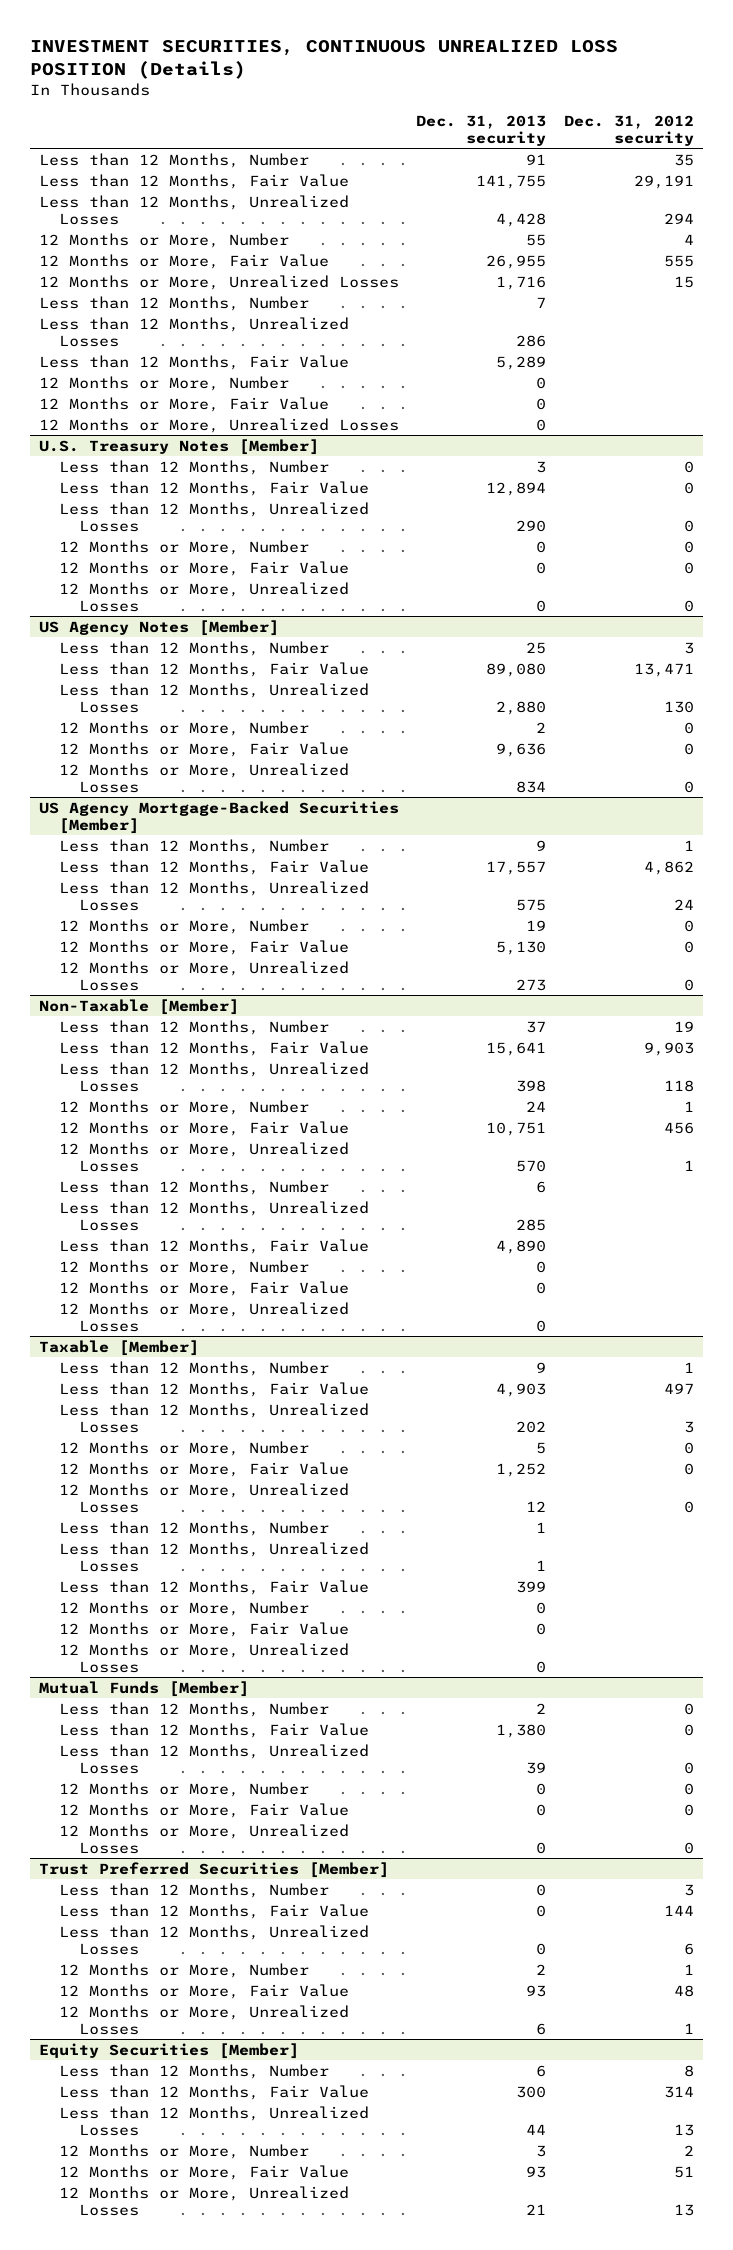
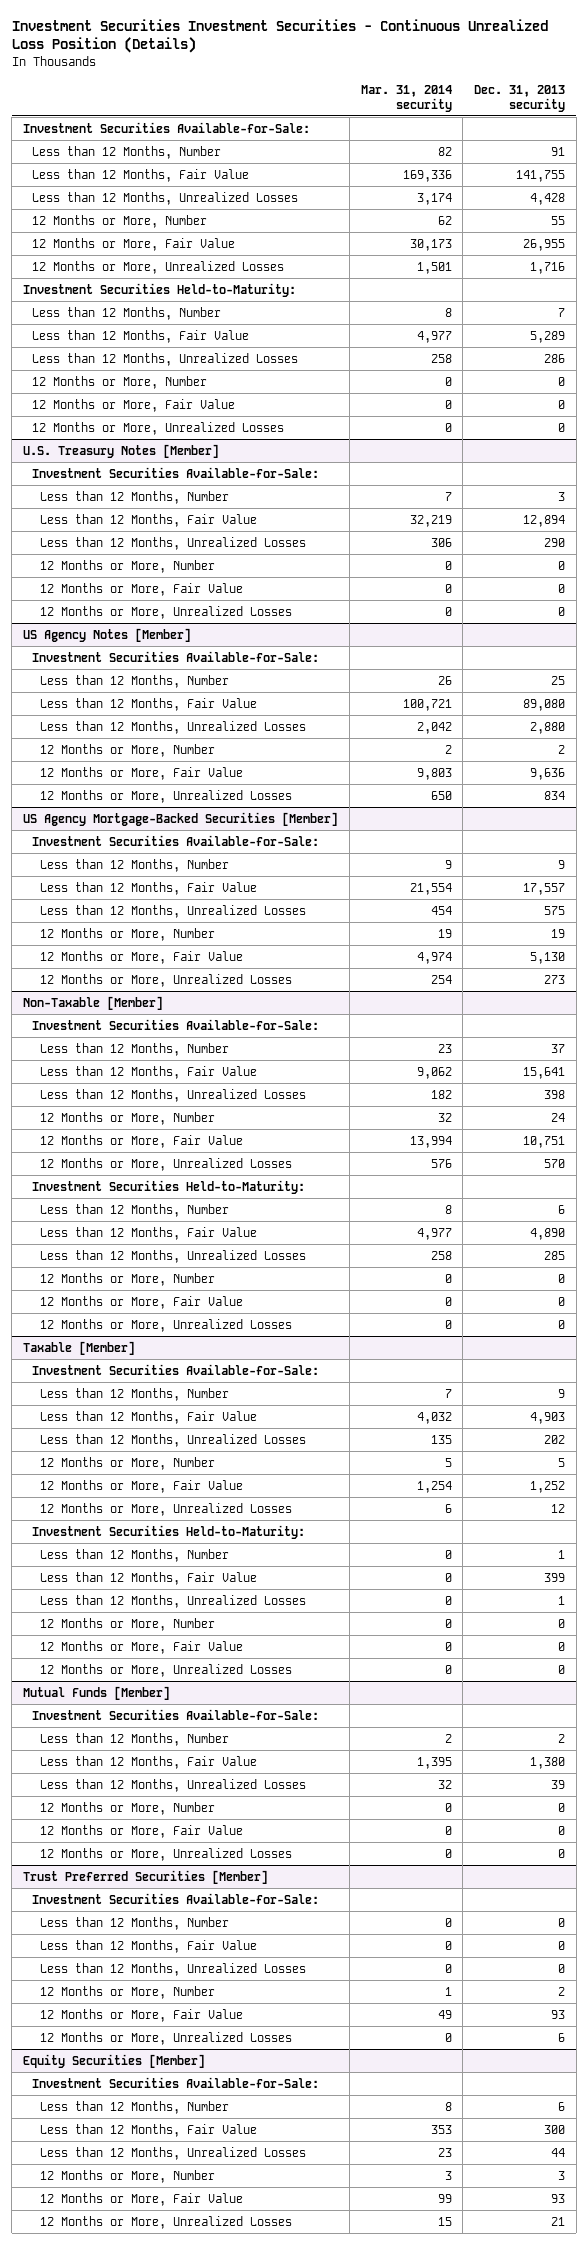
[29,40,618,80] INVESTMENT SECURITIES, CONTINUOUS UNREALIZED LOSS POSITION (Details) -> [11,18,548,54] Investment Securities Investment Securities - Continuous Unrealized Loss Position (Details)
[564,114,695,146] Dec. 31, 2012 security -> none
none -> [360,84,452,112] Mar. 31, 2014 security
none -> [23,121,311,133] Investment Securities Available-for-Sale:
none -> [23,282,297,297] Investment Securities Held-to-Maturity:
[38,316,349,347] Less than 12 Months, Unrealized Losses -> [31,352,298,366] Less than 12 Months, Unrealized Losses
none -> [31,466,319,478] Investment Securities Available-for-Sale:
none -> [31,650,319,662] Investment Securities Available-for-Sale:
none -> [31,834,319,846] Investment Securities Available-for-Sale:
none -> [31,1018,319,1030] Investment Securities Available-for-Sale:
none -> [31,1179,305,1194] Investment Securities Held-to-Maturity:
[58,1200,369,1231] Less than 12 Months, Unrealized Losses -> [40,1249,307,1263] Less than 12 Months, Unrealized Losses
none -> [31,1363,319,1375] Investment Securities Available-for-Sale:
none -> [31,1524,305,1539] Investment Securities Held-to-Maturity:
[58,1541,369,1572] Less than 12 Months, Unrealized Losses -> [40,1594,307,1608] Less than 12 Months, Unrealized Losses
none -> [31,1708,319,1720] Investment Securities Available-for-Sale:
none -> [31,1892,319,1904] Investment Securities Available-for-Sale:
none -> [31,2076,319,2088] Investment Securities Available-for-Sale:

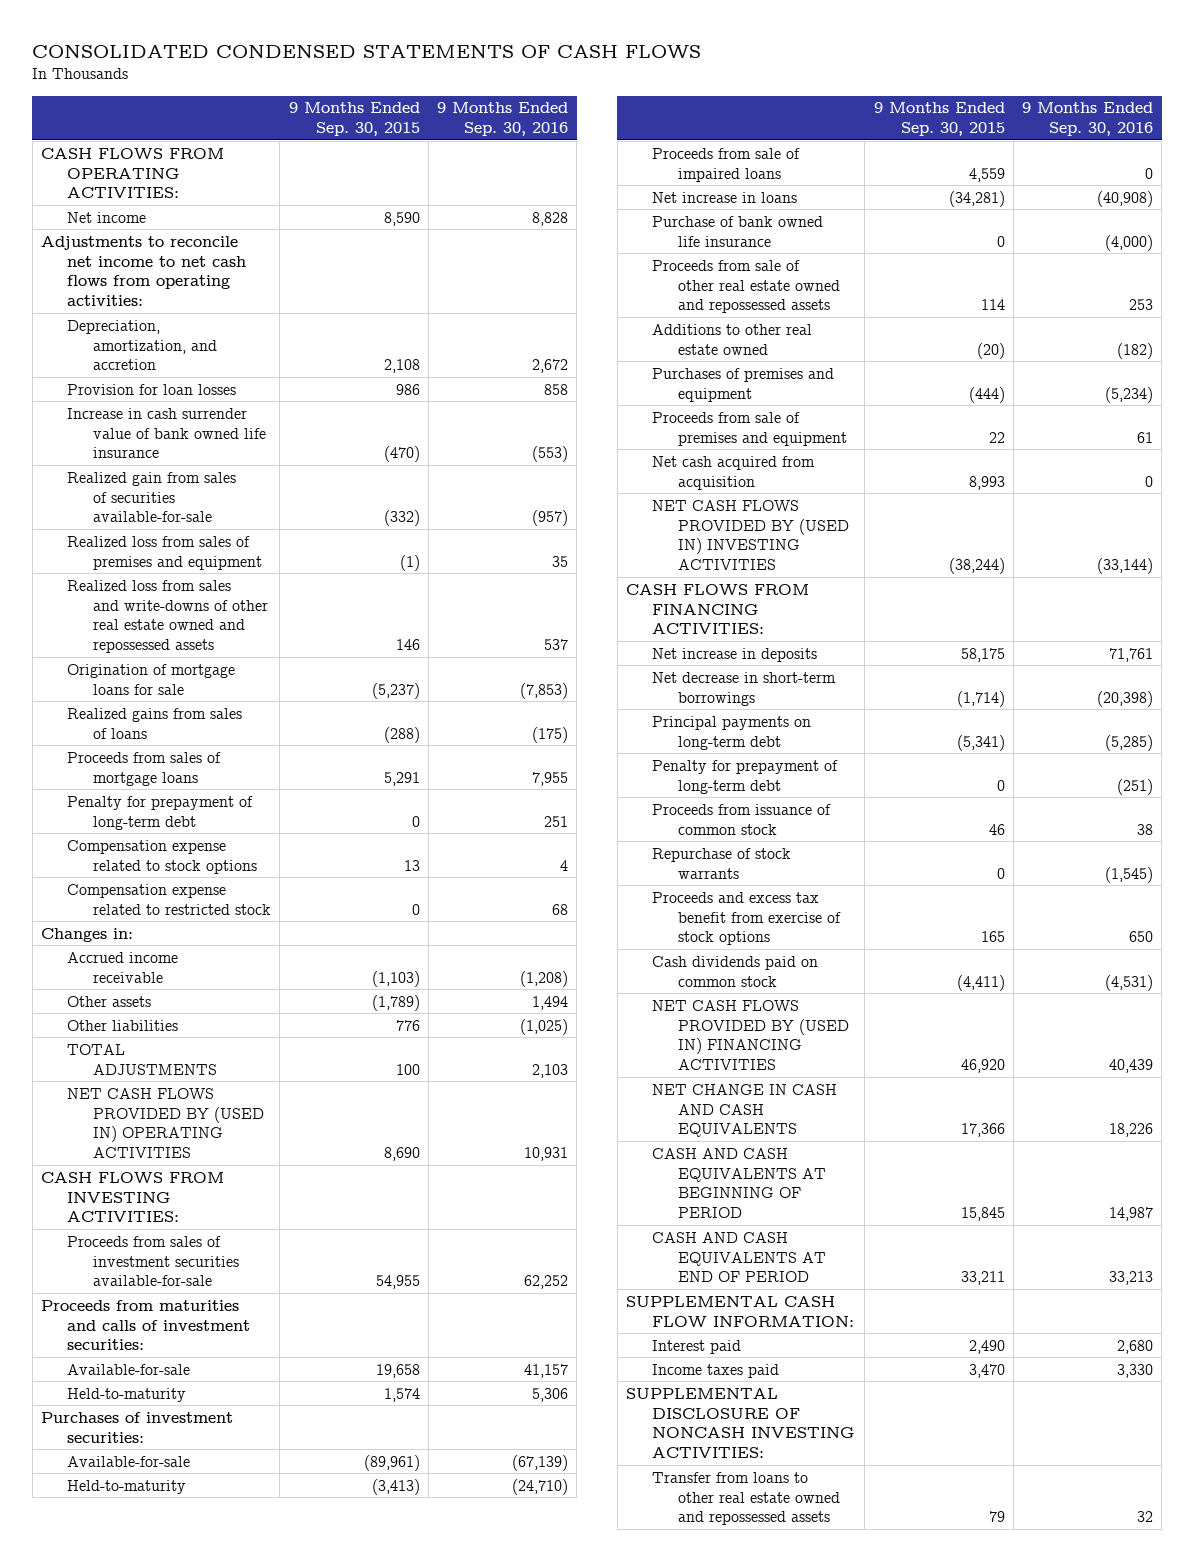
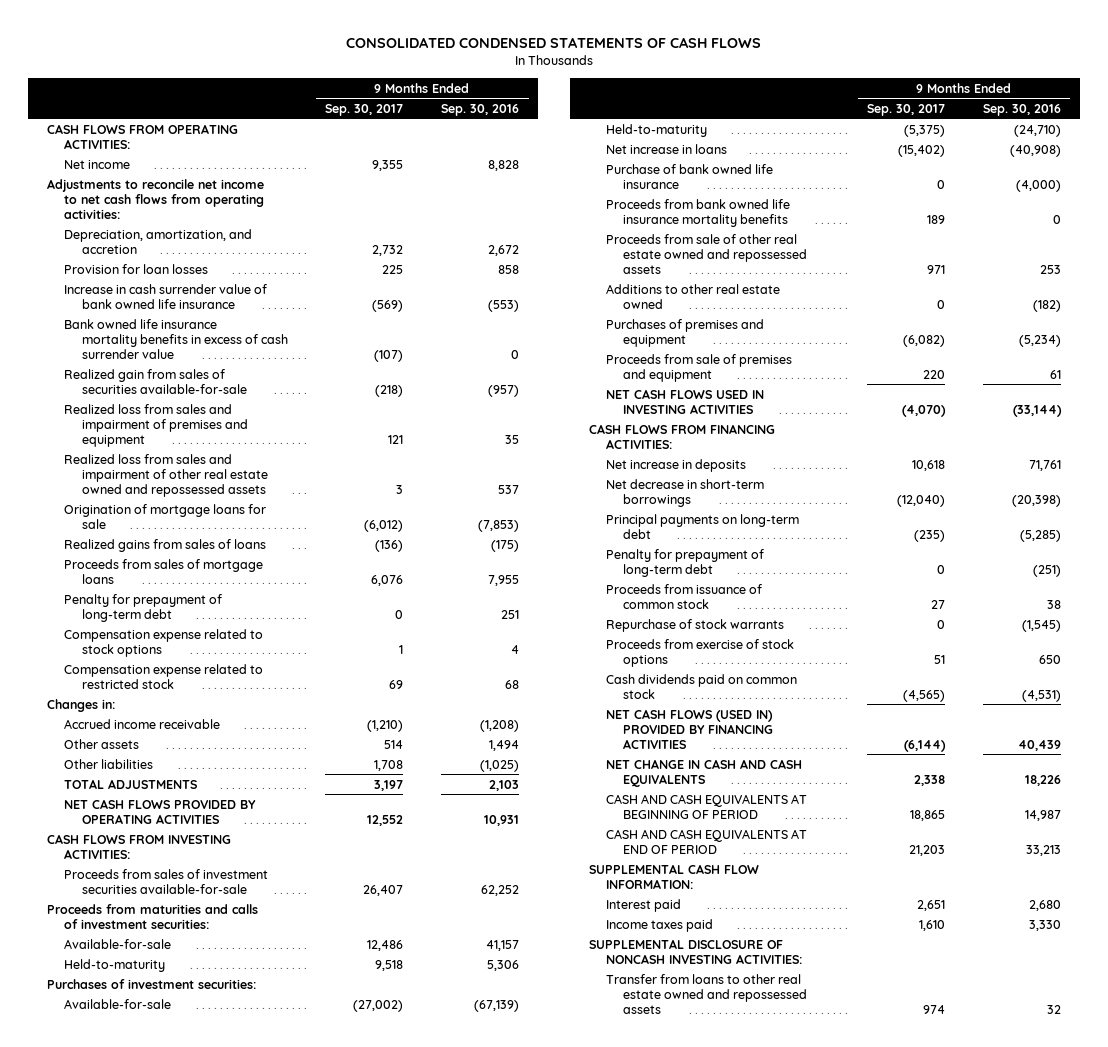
[288,102,420,137] 9 Months Ended Sep. 30, 2015 -> none
none -> [325,103,404,116] Sep. 30, 2017
none -> [64,318,288,359] Bank owned life insurance mortality benefits in excess of cash surrender value
[67,535,263,570] Realized loss from sales of premises and equipment -> [64,403,248,447] Realized loss from sales and impairment of premises and equipment
[67,579,269,654] Realized loss from sales and write-downs of other real estate owned and repossessed assets -> [64,453,268,497] Realized loss from sales and impairment of other real estate owned and repossessed assets
[67,1087,265,1159] NET CASH FLOWS PROVIDED BY (USED IN) OPERATING ACTIVITIES -> [64,798,257,824] NET CASH FLOWS PROVIDED BY OPERATING ACTIVITIES
[652,147,801,182] Proceeds from sale of impaired loans -> none
none -> [606,198,791,227] Proceeds from bank owned life insurance mortality benefits
[652,455,816,490] Net cash acquired from acquisition -> none
[652,499,850,571] NET CASH FLOWS PROVIDED BY (USED IN) INVESTING ACTIVITIES -> [606,388,765,414] NET CASH FLOWS USED IN INVESTING ACTIVITIES
[652,891,842,946] Proceeds and excess tax benefit from exercise of stock options -> [606,638,795,667] Proceeds from exercise of stock options
[652,999,850,1071] NET CASH FLOWS PROVIDED BY (USED IN) FINANCING ACTIVITIES -> [606,708,774,749] NET CASH FLOWS (USED IN) PROVIDED BY FINANCING ACTIVITIES

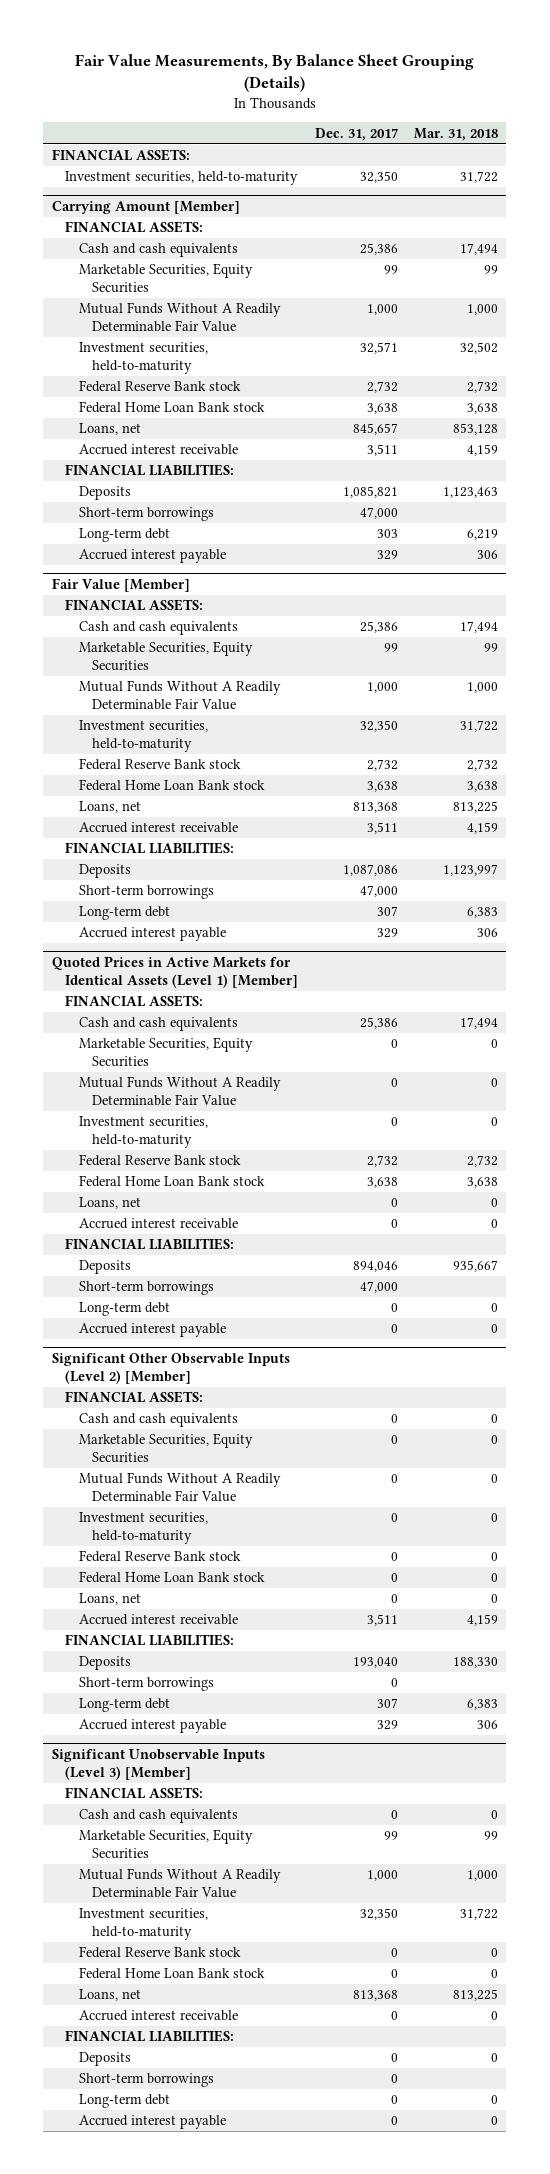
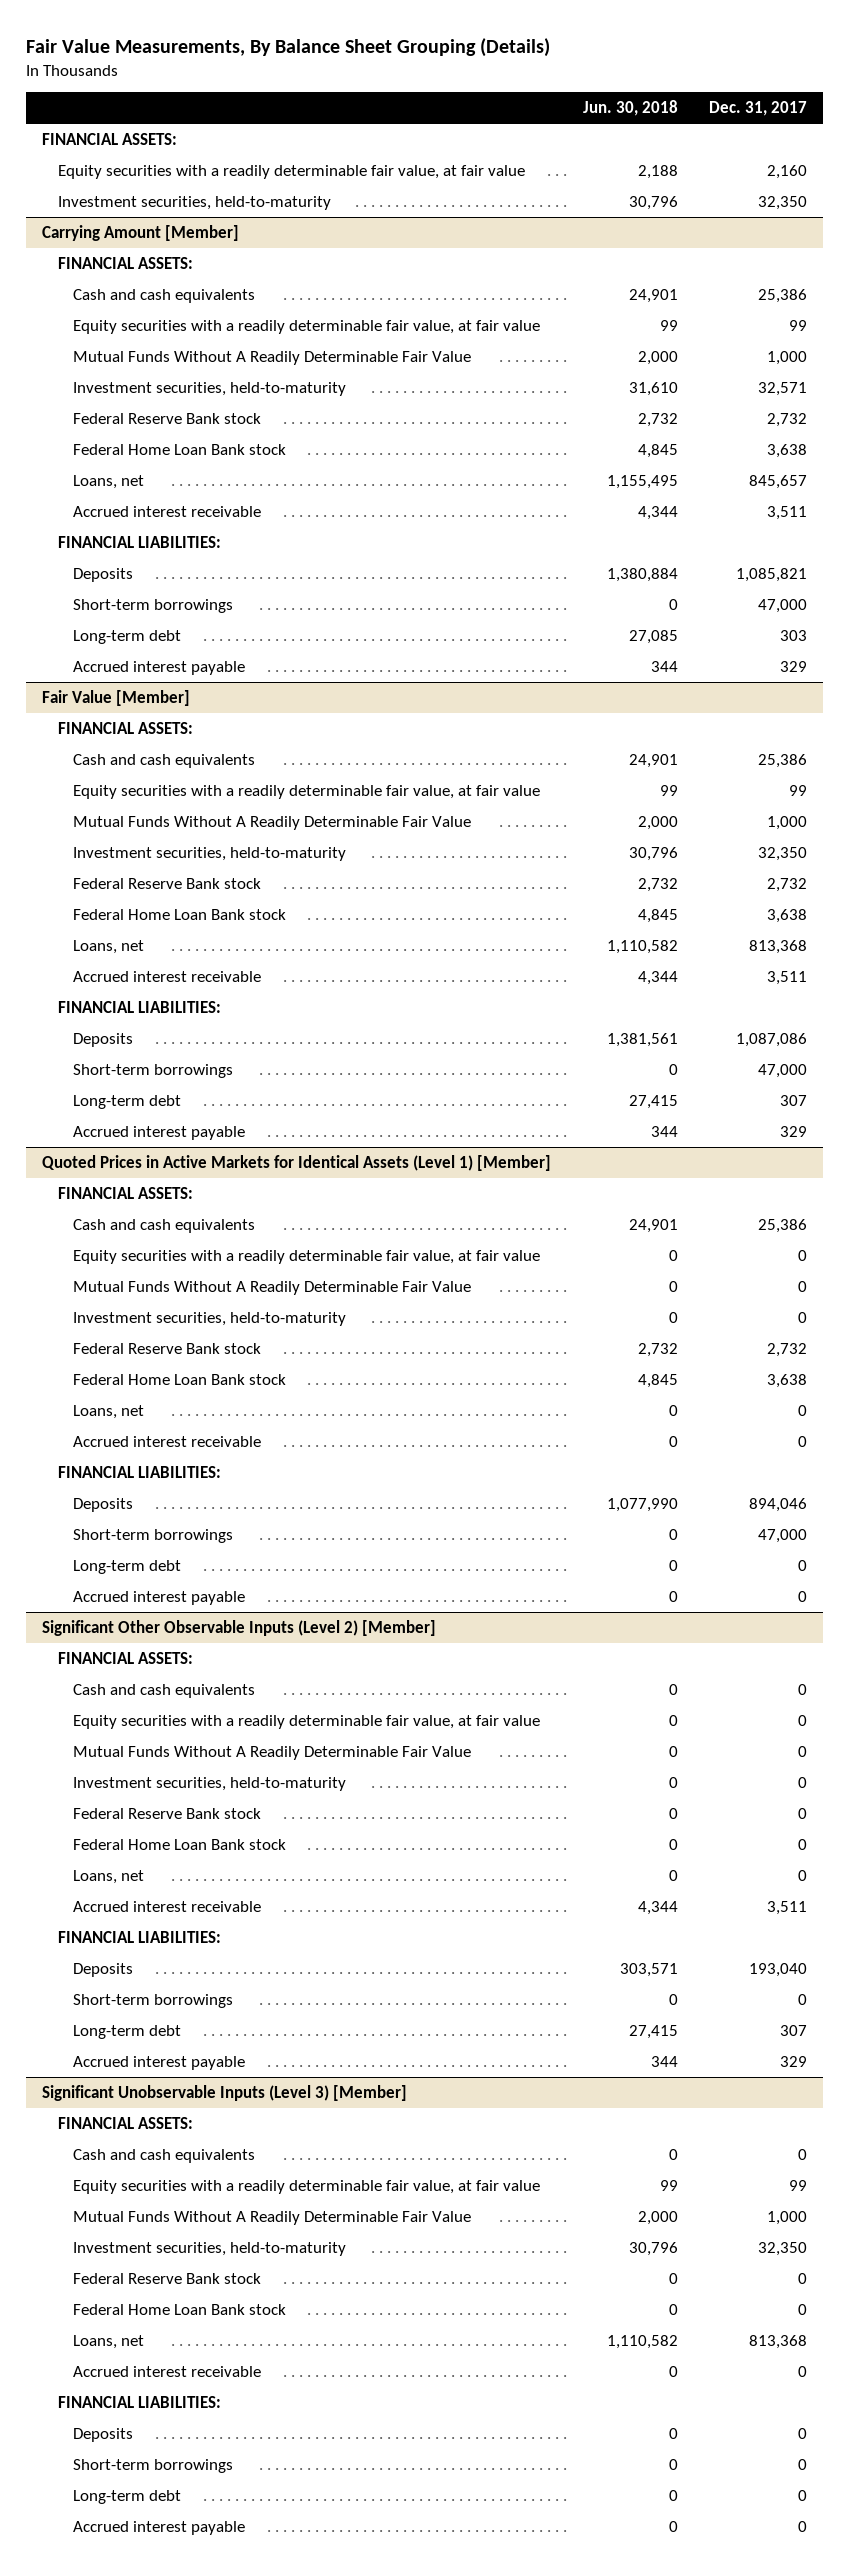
[414,127,499,141] Mar. 31, 2018 -> none
none -> [582,100,678,117] Jun. 30, 2018
none -> [57,164,525,179] Equity securities with a readily determinable fair value, at fair value
[78,263,253,294] Marketable Securities, Equity Securities -> none
none -> [73,319,541,334] Equity securities with a readily determinable fair value, at fair value
[78,641,253,672] Marketable Securities, Equity Securities -> none
none -> [73,784,541,799] Equity securities with a readily determinable fair value, at fair value
[78,1037,253,1068] Marketable Securities, Equity Securities -> none
none -> [73,1249,541,1264] Equity securities with a readily determinable fair value, at fair value
[78,1433,253,1464] Marketable Securities, Equity Securities -> none
none -> [73,1714,541,1729] Equity securities with a readily determinable fair value, at fair value
[78,1829,253,1860] Marketable Securities, Equity Securities -> none
none -> [73,2179,541,2194] Equity securities with a readily determinable fair value, at fair value

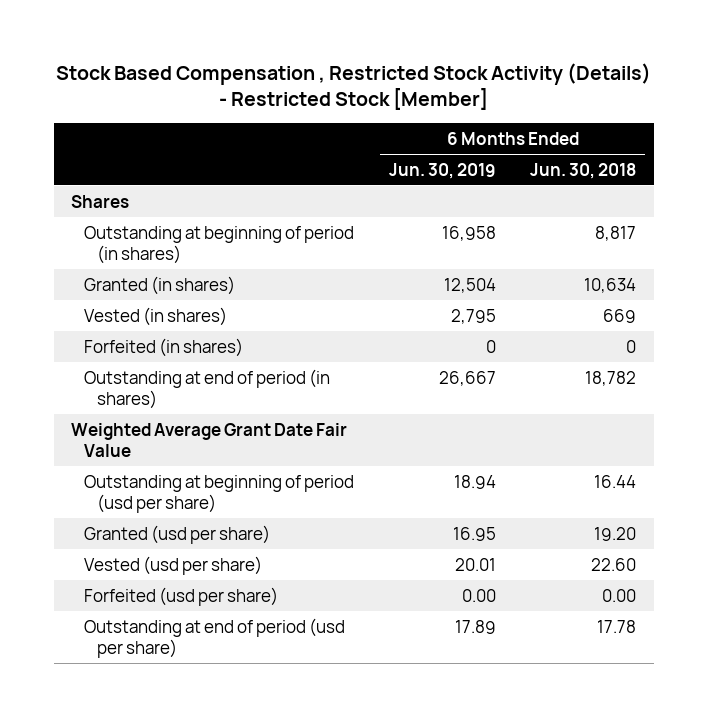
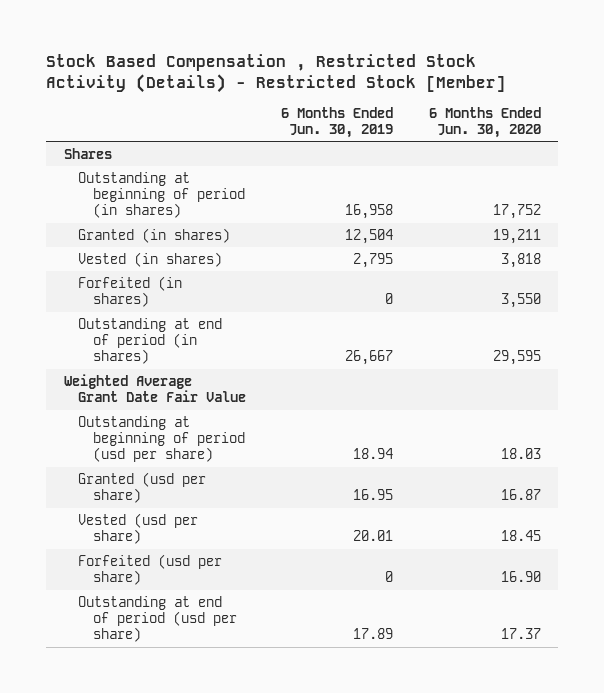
[530,162,637,179] Jun. 30, 2018 -> none
none -> [428,106,541,138] 6 Months Ended Jun. 30, 2020
[461,588,496,602] 0.00 -> [385,571,394,583] 0

